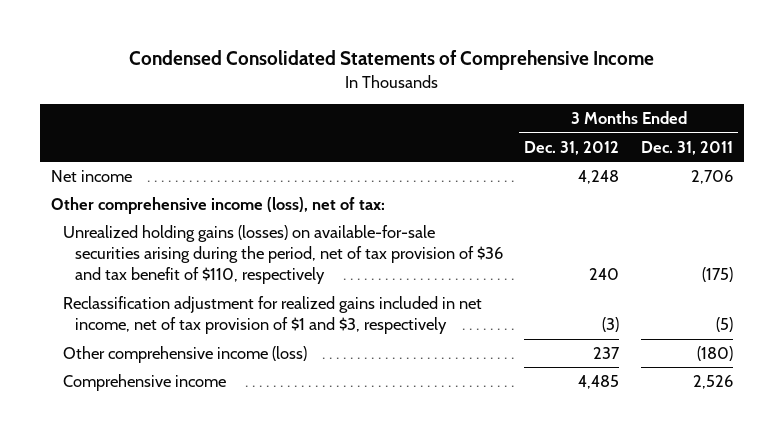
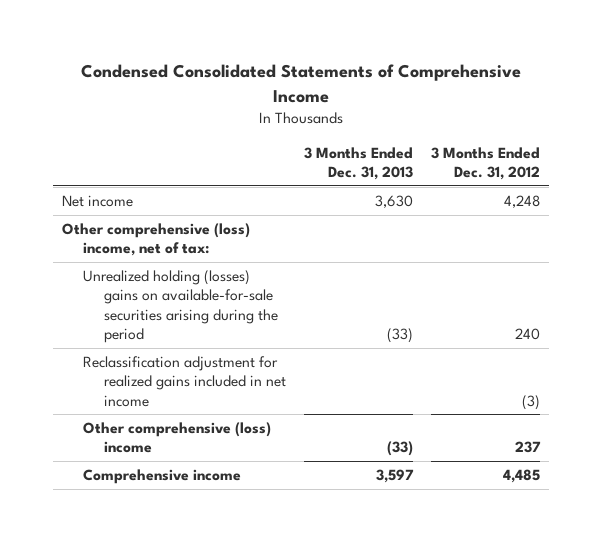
[641,140,734,155] Dec. 31, 2011 -> none
none -> [304,146,414,180] 3 Months Ended Dec. 31, 2013
[50,197,385,215] Other comprehensive income (loss), net of tax: -> [61,223,250,257] Other comprehensive (loss) income, net of tax:
[62,225,503,285] Unrealized holding gains (losses) on available-for-sale securities arising during the period, net of tax provision of $36 and tax benefit of $110, respectively -> [82,270,278,343] Unrealized holding (losses) gains on available-for-sale securities arising during the period
[62,296,482,335] Reclassification adjustment for realized gains included in net income, net of tax provision of $1 and $3, respectively -> [82,356,286,407] Reclassification adjustment for realized gains included in net income
[62,346,307,364] Other comprehensive income (loss) -> [82,422,271,454] Other comprehensive (loss) income

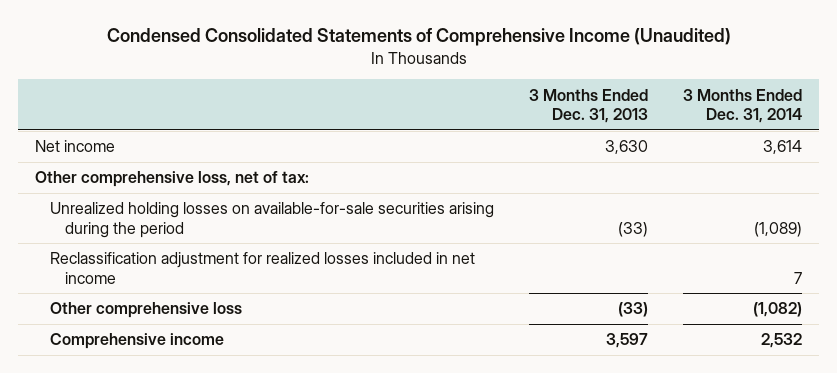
[81,64,522,103] Condensed Consolidated Statements of Comprehensive Income -> [106,28,731,47] Condensed Consolidated Statements of Comprehensive Income (Unaudited)
[431,146,541,180] 3 Months Ended Dec. 31, 2012 -> none
none -> [683,88,803,124] 3 Months Ended Dec. 31, 2014
[61,223,250,257] Other comprehensive (loss) income, net of tax: -> [35,171,310,188] Other comprehensive loss, net of tax:
[82,270,278,343] Unrealized holding (losses) gains on available-for-sale securities arising during the period -> [50,202,495,238] Unrealized holding losses on available-for-sale securities arising during the period
[82,356,286,407] Reclassification adjustment for realized gains included in net income -> [50,252,476,284] Reclassification adjustment for realized losses included in net income
[82,422,271,454] Other comprehensive (loss) income -> [50,302,243,319] Other comprehensive loss

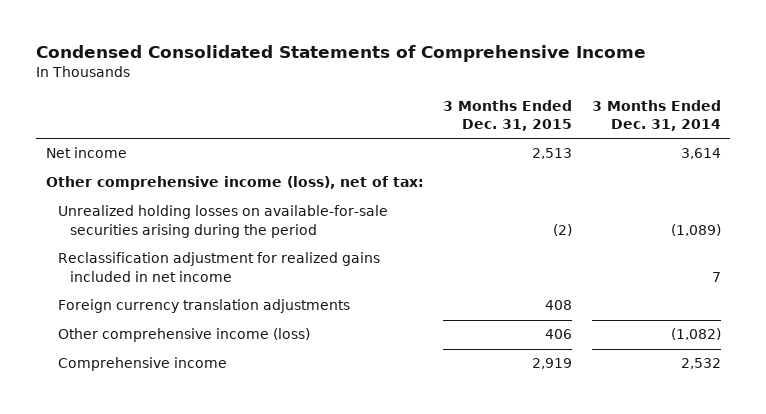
[106,28,731,47] Condensed Consolidated Statements of Comprehensive Income (Unaudited) -> [36,44,647,62] Condensed Consolidated Statements of Comprehensive Income
[529,88,649,124] 3 Months Ended Dec. 31, 2013 -> none
none -> [443,99,573,132] 3 Months Ended Dec. 31, 2015
[35,171,310,188] Other comprehensive loss, net of tax: -> [45,176,424,191] Other comprehensive income (loss), net of tax:
[50,252,476,284] Reclassification adjustment for realized losses included in net income -> [57,252,380,282] Reclassification adjustment for realized gains included in net income
none -> [57,299,350,314] Foreign currency translation adjustments
[50,302,243,319] Other comprehensive loss -> [57,328,310,343] Other comprehensive income (loss)

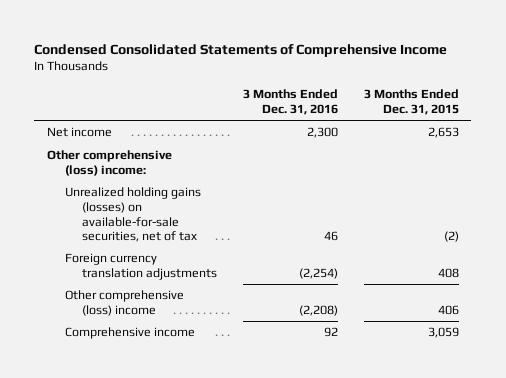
[591,99,721,132] 3 Months Ended Dec. 31, 2014 -> none
none -> [242,89,338,115] 3 Months Ended Dec. 31, 2016
[57,252,380,282] Reclassification adjustment for realized gains included in net income -> none
[532,148,573,160] 2,513 -> [427,127,459,139] 2,653
[45,176,424,191] Other comprehensive income (loss), net of tax: -> [47,150,173,177] Other comprehensive (loss) income:
[57,205,388,238] Unrealized holding losses on available-for-sale securities arising during the period -> [64,187,201,243] Unrealized holding gains (losses) on available-for-sale securities, net of tax
[57,328,310,343] Other comprehensive income (loss) -> [64,290,184,317] Other comprehensive (loss) income
[532,358,573,370] 2,919 -> [427,327,459,339] 3,059

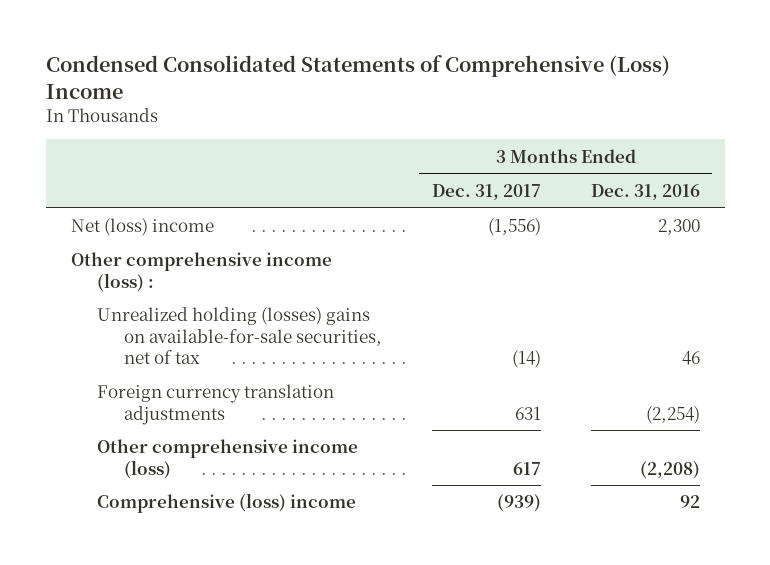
[34,43,448,57] Condensed Consolidated Statements of Comprehensive Income -> [45,55,670,99] Condensed Consolidated Statements of Comprehensive (Loss) Income
[363,89,459,115] 3 Months Ended Dec. 31, 2015 -> none
none -> [431,183,541,200] Dec. 31, 2017
[47,127,113,138] Net income -> [70,218,214,237] Net (loss) income
[47,150,173,177] Other comprehensive (loss) income: -> [70,252,332,292] Other comprehensive income (loss) :
[64,187,201,243] Unrealized holding gains (losses) on available-for-sale securities, net of tax -> [97,307,382,364] Unrealized holding (losses) gains on available-for-sale securities, net of tax
[64,290,184,317] Other comprehensive (loss) income -> [97,439,359,479] Other comprehensive income (loss)
[64,327,195,340] Comprehensive income -> [97,493,357,514] Comprehensive (loss) income

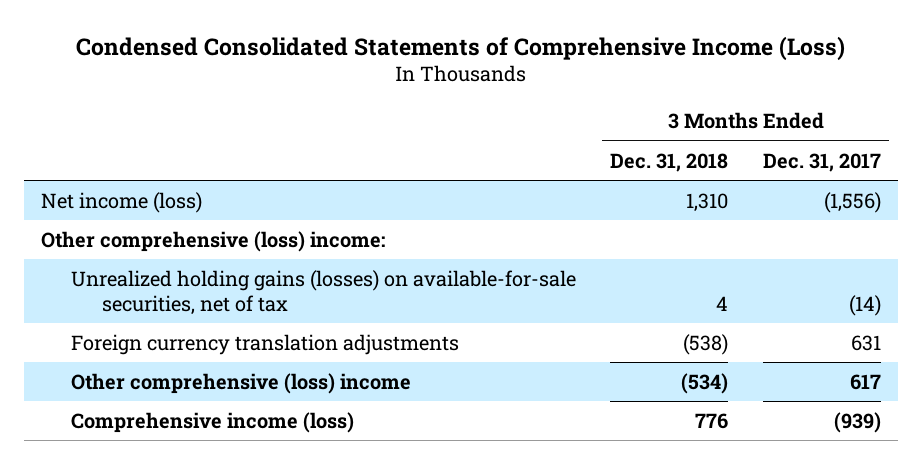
[45,55,670,99] Condensed Consolidated Statements of Comprehensive (Loss) Income -> [75,35,845,61] Condensed Consolidated Statements of Comprehensive Income (Loss)
[590,183,700,200] Dec. 31, 2016 -> none
none -> [610,152,729,172] Dec. 31, 2018
[70,218,214,237] Net (loss) income -> [40,191,202,213] Net income (loss)
[70,252,332,292] Other comprehensive income (loss) : -> [40,230,385,252] Other comprehensive (loss) income:
[97,307,382,364] Unrealized holding (losses) gains on available-for-sale securities, net of tax -> [71,269,577,315] Unrealized holding gains (losses) on available-for-sale securities, net of tax
[97,439,359,479] Other comprehensive income (loss) -> [71,372,412,394] Other comprehensive (loss) income
[97,493,357,514] Comprehensive (loss) income -> [71,411,355,433] Comprehensive income (loss)

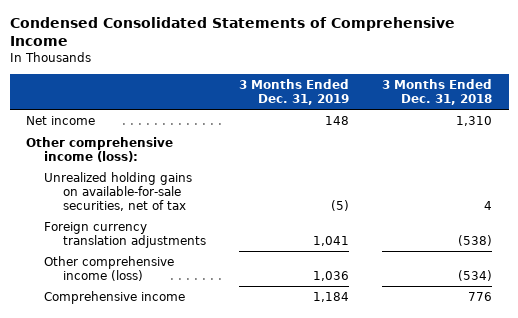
[75,35,845,61] Condensed Consolidated Statements of Comprehensive Income (Loss) -> [9,16,455,47] Condensed Consolidated Statements of Comprehensive Income
[762,152,881,172] Dec. 31, 2017 -> none
none -> [238,79,349,105] 3 Months Ended Dec. 31, 2019
[40,191,202,213] Net income (loss) -> [26,116,96,126] Net income
[40,230,385,252] Other comprehensive (loss) income: -> [26,137,174,163] Other comprehensive income (loss):
[71,269,577,315] Unrealized holding gains (losses) on available-for-sale securities, net of tax -> [44,172,193,211] Unrealized holding gains on available-for-sale securities, net of tax
[71,372,412,394] Other comprehensive (loss) income -> [44,256,175,282] Other comprehensive income (loss)
[71,411,355,433] Comprehensive income (loss) -> [44,291,186,305] Comprehensive income

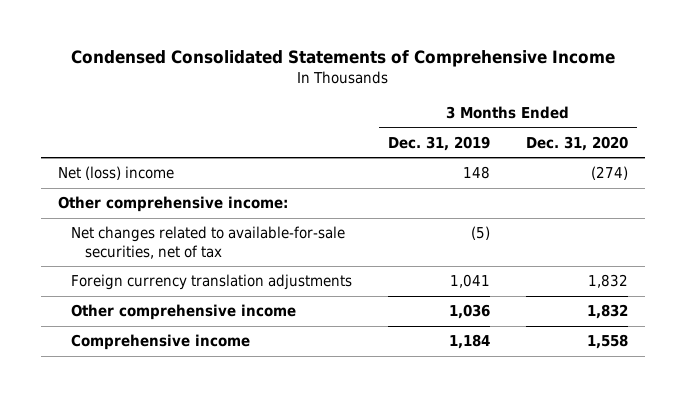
[382,79,493,105] 3 Months Ended Dec. 31, 2018 -> none
none -> [525,135,628,151] Dec. 31, 2020
[26,116,96,126] Net income -> [58,166,175,181] Net (loss) income
[26,137,174,163] Other comprehensive income (loss): -> [58,196,289,213] Other comprehensive income:
[44,172,193,211] Unrealized holding gains on available-for-sale securities, net of tax -> [71,226,346,259] Net changes related to available-for-sale securities, net of tax
[44,256,175,282] Other comprehensive income (loss) -> [71,304,297,321] Other comprehensive income

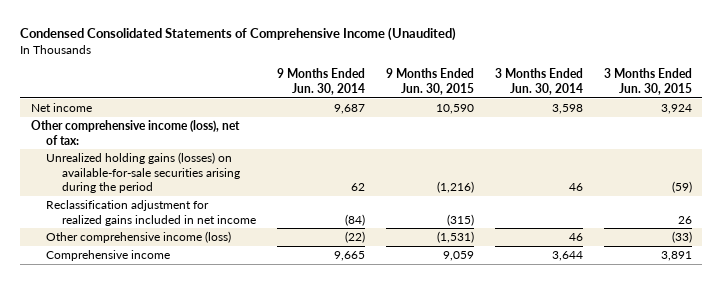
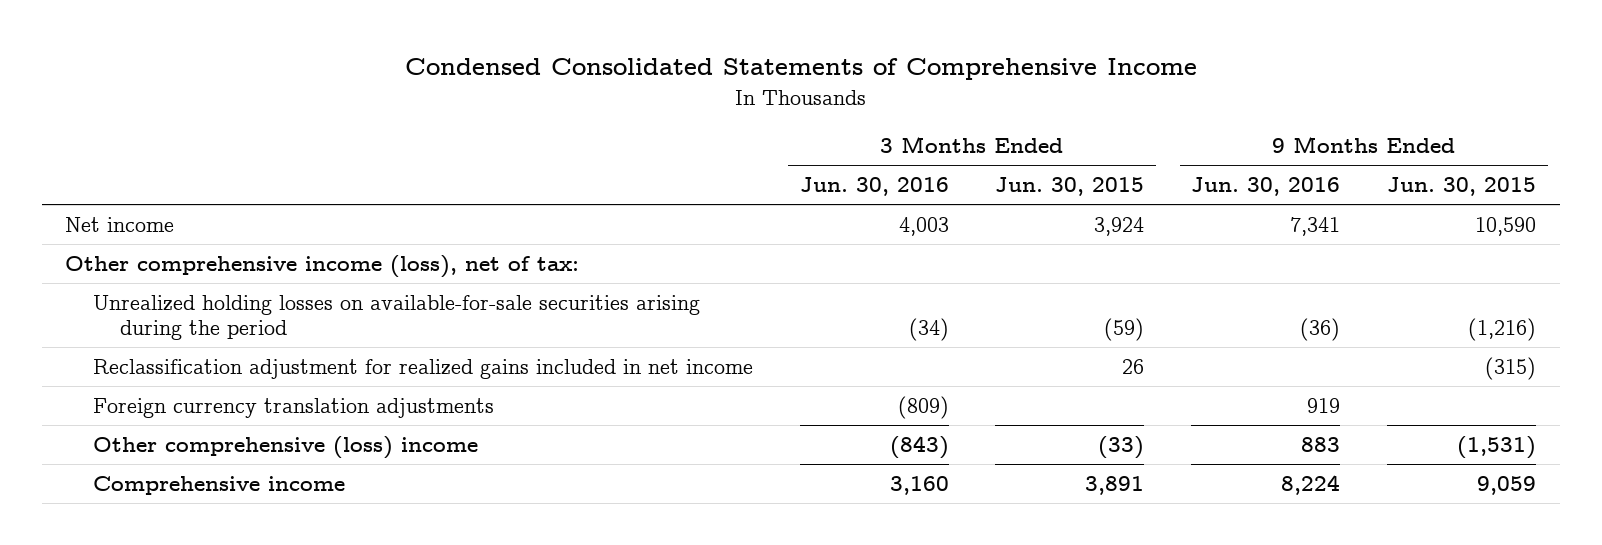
[20,27,457,42] Condensed Consolidated Statements of Comprehensive Income (Unaudited) -> [404,58,1197,81] Condensed Consolidated Statements of Comprehensive Income
[277,68,366,95] 9 Months Ended Jun. 30, 2014 -> none
[494,68,583,95] 3 Months Ended Jun. 30, 2014 -> none
none -> [799,177,949,197] Jun. 30, 2016
none -> [1191,177,1341,197] Jun. 30, 2016
[46,152,241,194] Unrealized holding gains (losses) on available-for-sale securities arising during the period -> [92,294,700,341] Unrealized holding losses on available-for-sale securities arising during the period
none -> [92,397,494,418] Foreign currency translation adjustments
[46,231,232,244] Other comprehensive income (loss) -> [92,435,478,459] Other comprehensive (loss) income

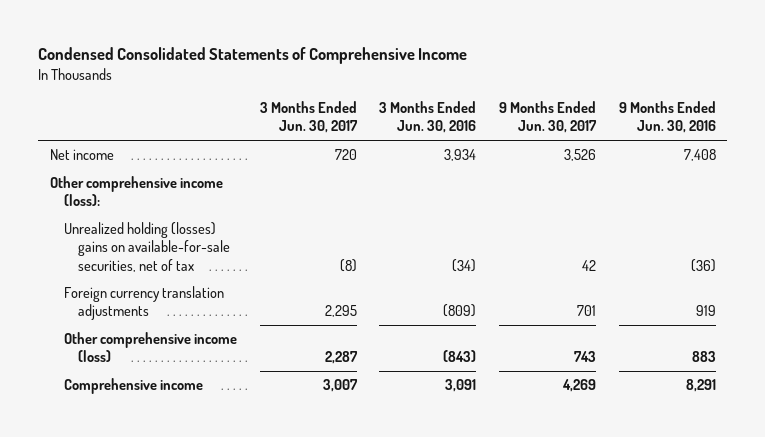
[995,177,1145,197] Jun. 30, 2015 -> none
[1387,177,1537,197] Jun. 30, 2015 -> none
none -> [259,101,358,134] 3 Months Ended Jun. 30, 2017
none -> [498,101,597,134] 9 Months Ended Jun. 30, 2017
[92,358,753,379] Reclassification adjustment for realized gains included in net income -> none
[898,216,949,236] 4,003 -> [444,149,477,162] 3,934
[1290,216,1341,236] 7,341 -> [683,149,716,162] 7,408
[65,254,580,278] Other comprehensive income (loss), net of tax: -> [49,176,223,207] Other comprehensive income (loss):
[92,294,700,341] Unrealized holding losses on available-for-sale securities arising during the period -> [63,222,231,272] Unrealized holding (losses) gains on available-for-sale securities, net of tax
[92,435,478,459] Other comprehensive (loss) income -> [63,332,237,363] Other comprehensive income (loss)
[889,475,949,495] 3,160 -> [445,379,477,393] 3,091
[1281,474,1341,495] 8,224 -> [685,379,716,393] 8,291

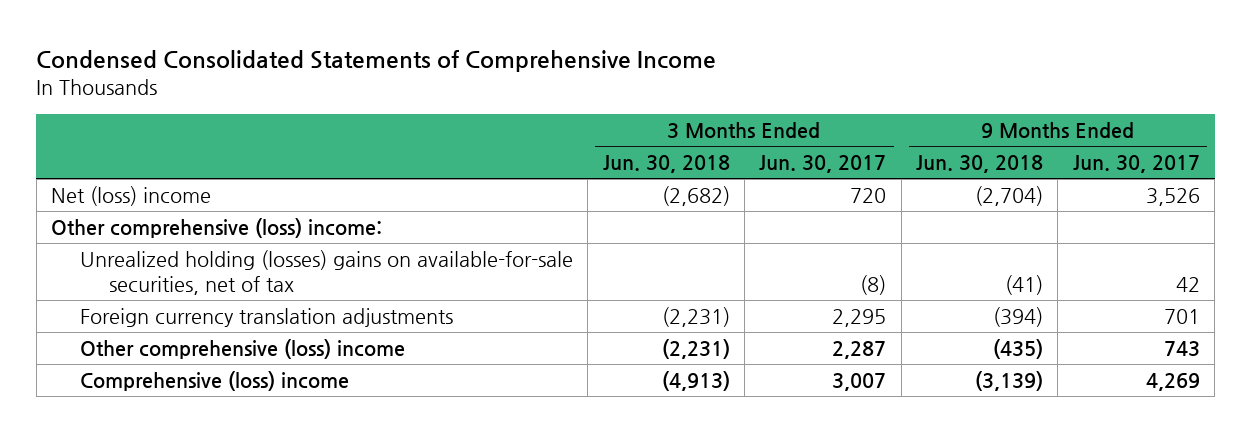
[379,101,477,134] 3 Months Ended Jun. 30, 2016 -> none
[618,101,716,134] 9 Months Ended Jun. 30, 2016 -> none
none -> [602,155,730,174] Jun. 30, 2018
none -> [916,155,1044,174] Jun. 30, 2018
[49,149,114,161] Net income -> [50,185,211,206] Net (loss) income
[49,176,223,207] Other comprehensive income (loss): -> [50,217,382,238] Other comprehensive (loss) income:
[63,332,237,363] Other comprehensive income (loss) -> [79,338,405,359] Other comprehensive (loss) income
[63,378,203,395] Comprehensive income -> [79,370,349,391] Comprehensive (loss) income

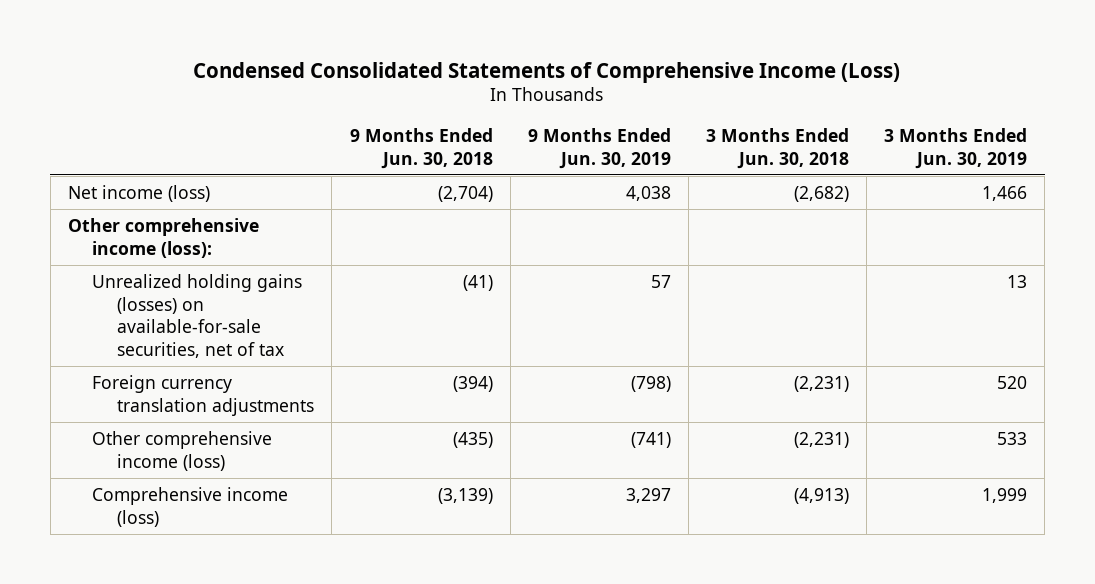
[36,50,717,73] Condensed Consolidated Statements of Comprehensive Income -> [193,61,901,83] Condensed Consolidated Statements of Comprehensive Income (Loss)
[759,155,887,174] Jun. 30, 2017 -> none
[1072,155,1200,174] Jun. 30, 2017 -> none
none -> [527,128,671,169] 9 Months Ended Jun. 30, 2019
none -> [884,128,1028,169] 3 Months Ended Jun. 30, 2019
[50,185,211,206] Net (loss) income -> [67,184,210,202] Net income (loss)
[50,217,382,238] Other comprehensive (loss) income: -> [67,217,259,258] Other comprehensive income (loss):
[79,249,573,296] Unrealized holding (losses) gains on available-for-sale securities, net of tax -> [92,273,303,358] Unrealized holding gains (losses) on available-for-sale securities, net of tax
[79,338,405,359] Other comprehensive (loss) income -> [92,430,273,471] Other comprehensive income (loss)
[79,370,349,391] Comprehensive (loss) income -> [92,486,289,527] Comprehensive income (loss)

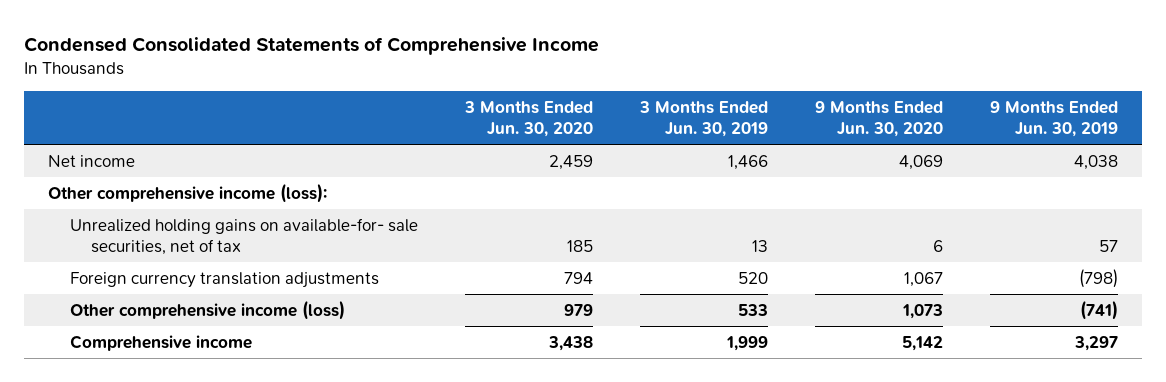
[193,61,901,83] Condensed Consolidated Statements of Comprehensive Income (Loss) -> [24,36,600,55] Condensed Consolidated Statements of Comprehensive Income
[349,128,493,169] 9 Months Ended Jun. 30, 2018 -> none
[706,128,850,169] 3 Months Ended Jun. 30, 2018 -> none
none -> [463,101,593,137] 3 Months Ended Jun. 30, 2020
none -> [815,101,944,137] 9 Months Ended Jun. 30, 2020
[67,184,210,202] Net income (loss) -> [47,154,135,167] Net income
[92,273,303,358] Unrealized holding gains (losses) on available-for-sale securities, net of tax -> [69,217,418,255] Unrealized holding gains on available-for- sale securities, net of tax
[92,486,289,527] Comprehensive income (loss) -> [69,334,252,351] Comprehensive income

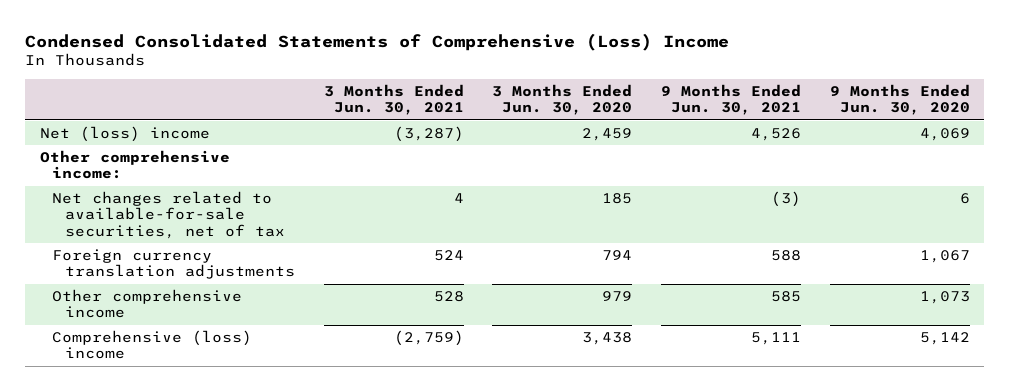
[24,36,600,55] Condensed Consolidated Statements of Comprehensive Income -> [25,32,730,51] Condensed Consolidated Statements of Comprehensive (Loss) Income
[638,101,768,137] 3 Months Ended Jun. 30, 2019 -> none
[990,101,1119,137] 9 Months Ended Jun. 30, 2019 -> none
none -> [323,83,464,116] 3 Months Ended Jun. 30, 2021
none -> [661,83,802,116] 9 Months Ended Jun. 30, 2021
[47,154,135,167] Net income -> [39,125,210,142] Net (loss) income
[47,182,327,203] Other comprehensive income (loss): -> [39,149,230,180] Other comprehensive income:
[69,217,418,255] Unrealized holding gains on available-for- sale securities, net of tax -> [52,190,285,239] Net changes related to available-for-sale securities, net of tax
[69,299,345,320] Other comprehensive income (loss) -> [52,288,243,319] Other comprehensive income
[69,334,252,351] Comprehensive income -> [52,329,253,360] Comprehensive (loss) income

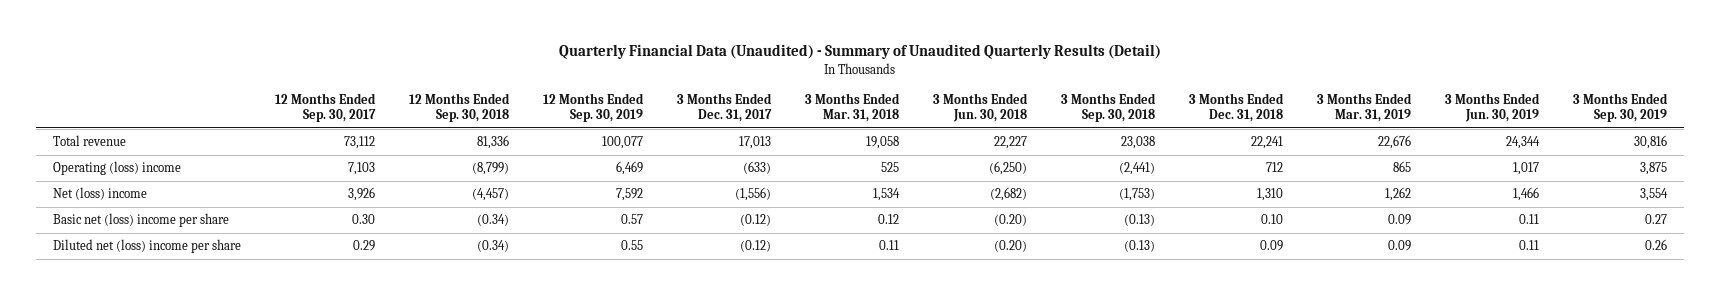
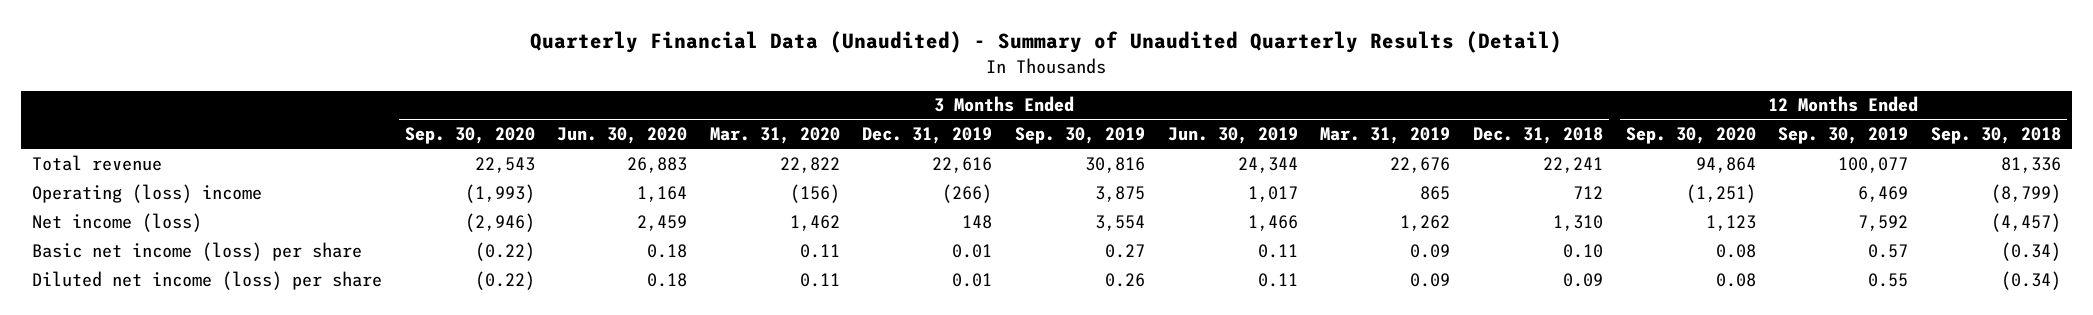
[275,92,377,123] 12 Months Ended Sep. 30, 2017 -> none
[677,92,773,123] 3 Months Ended Dec. 31, 2017 -> none
[805,92,901,123] 3 Months Ended Mar. 31, 2018 -> none
[933,92,1029,123] 3 Months Ended Jun. 30, 2018 -> none
[1061,92,1157,123] 3 Months Ended Sep. 30, 2018 -> none
none -> [404,126,535,144] Sep. 30, 2020
none -> [557,126,688,144] Jun. 30, 2020
none -> [709,126,840,144] Mar. 31, 2020
none -> [862,126,993,144] Dec. 31, 2019
none -> [1625,126,1756,144] Sep. 30, 2020
[53,187,148,201] Net (loss) income -> [31,212,202,232] Net income (loss)
[53,213,230,228] Basic net (loss) income per share -> [31,241,362,261] Basic net income (loss) per share
[53,239,242,254] Diluted net (loss) income per share -> [31,270,382,290] Diluted net income (loss) per share

